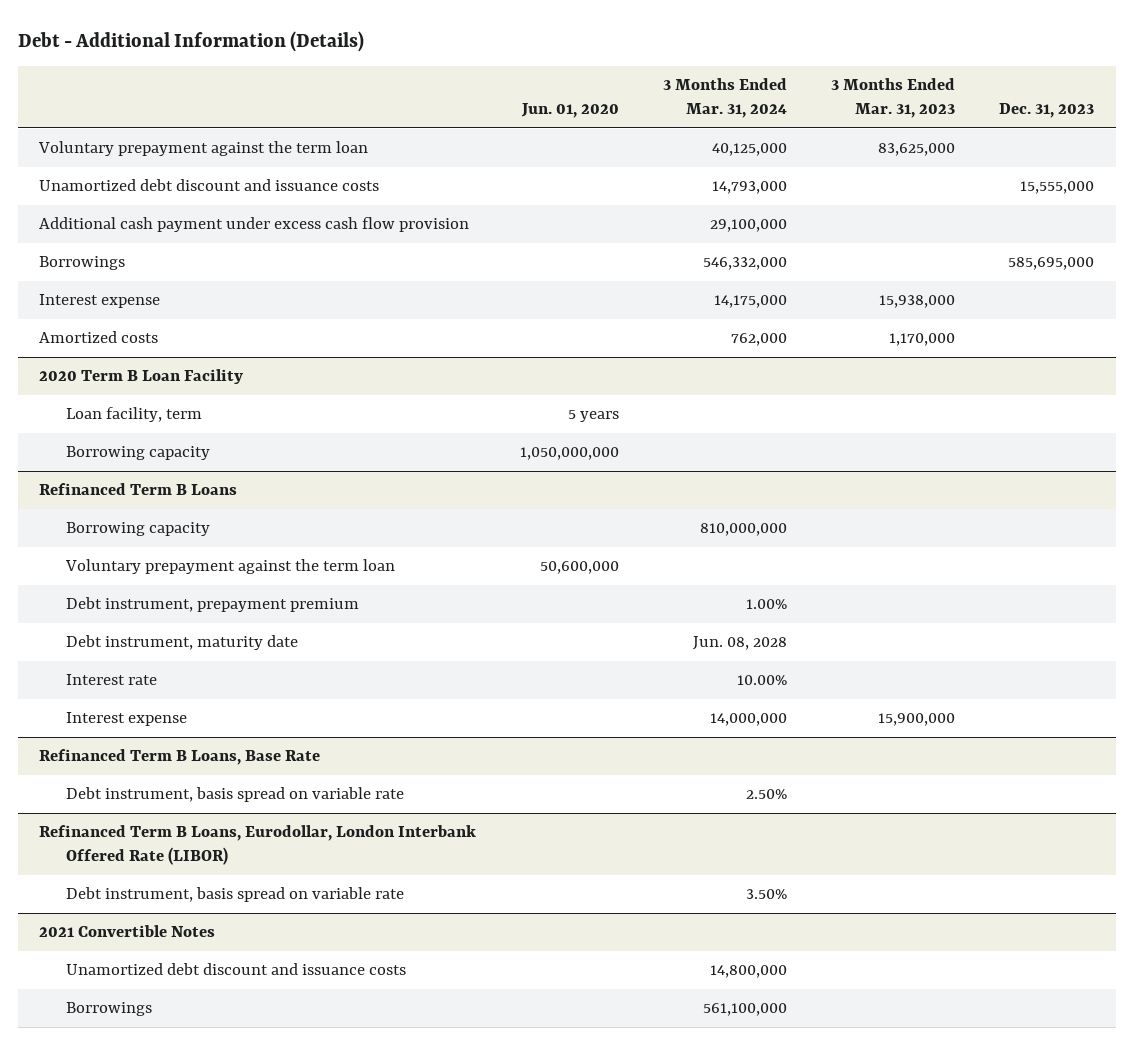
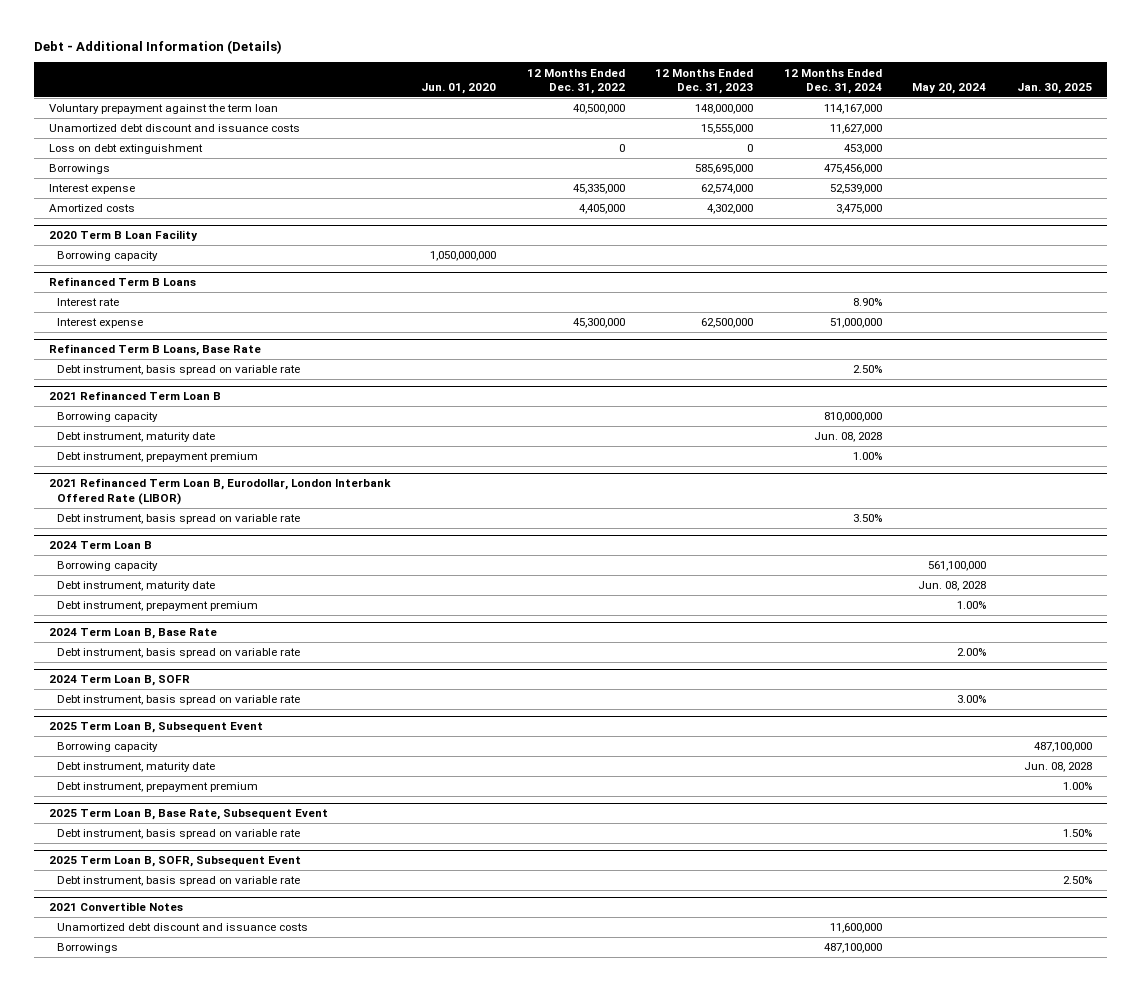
[663,78,788,119] 3 Months Ended Mar. 31, 2024 -> none
[830,78,955,119] 3 Months Ended Mar. 31, 2023 -> none
[998,103,1094,119] Dec. 31, 2023 -> none
none -> [526,68,625,94] 12 Months Ended Dec. 31, 2022
none -> [655,68,754,94] 12 Months Ended Dec. 31, 2023
none -> [783,68,882,94] 12 Months Ended Dec. 31, 2024
none -> [912,82,987,94] May 20, 2024
none -> [1016,82,1092,94] Jan. 30, 2025
[39,217,470,233] Additional cash payment under excess cash flow provision -> none
none -> [48,144,203,155] Loss on debt extinguishment
[66,407,203,423] Loan facility, term -> none
[66,522,211,537] Borrowing capacity -> none
[65,559,396,575] Voluntary prepayment against the term loan -> none
[66,597,360,613] Debt instrument, prepayment premium -> none
[66,635,299,651] Debt instrument, maturity date -> none
none -> [48,391,221,401] 2021 Refinanced Term Loan B
none -> [56,412,158,423] Borrowing capacity
none -> [56,432,215,443] Debt instrument, maturity date
none -> [56,452,258,463] Debt instrument, prepayment premium
[39,825,477,866] Refinanced Term B Loans, Eurodollar, London Interbank Offered Rate (LIBOR) -> [48,478,391,505] 2021 Refinanced Term Loan B, Eurodollar, London Interbank Offered Rate (LIBOR)
none -> [48,541,152,550] 2024 Term Loan B
none -> [56,561,158,572] Borrowing capacity
none -> [56,581,215,592] Debt instrument, maturity date
none -> [56,601,258,612] Debt instrument, prepayment premium
none -> [48,628,217,640] 2024 Term Loan B, Base Rate
none -> [56,648,300,659] Debt instrument, basis spread on variable rate
none -> [48,675,190,687] 2024 Term Loan B, SOFR
none -> [56,695,300,706] Debt instrument, basis spread on variable rate
none -> [48,722,263,734] 2025 Term Loan B, Subsequent Event
none -> [56,742,158,753] Borrowing capacity
none -> [56,762,215,773] Debt instrument, maturity date
none -> [56,782,258,793] Debt instrument, prepayment premium
none -> [48,809,328,821] 2025 Term Loan B, Base Rate, Subsequent Event
none -> [56,829,300,840] Debt instrument, basis spread on variable rate
none -> [48,856,301,868] 2025 Term Loan B, SOFR, Subsequent Event
none -> [56,876,300,887] Debt instrument, basis spread on variable rate

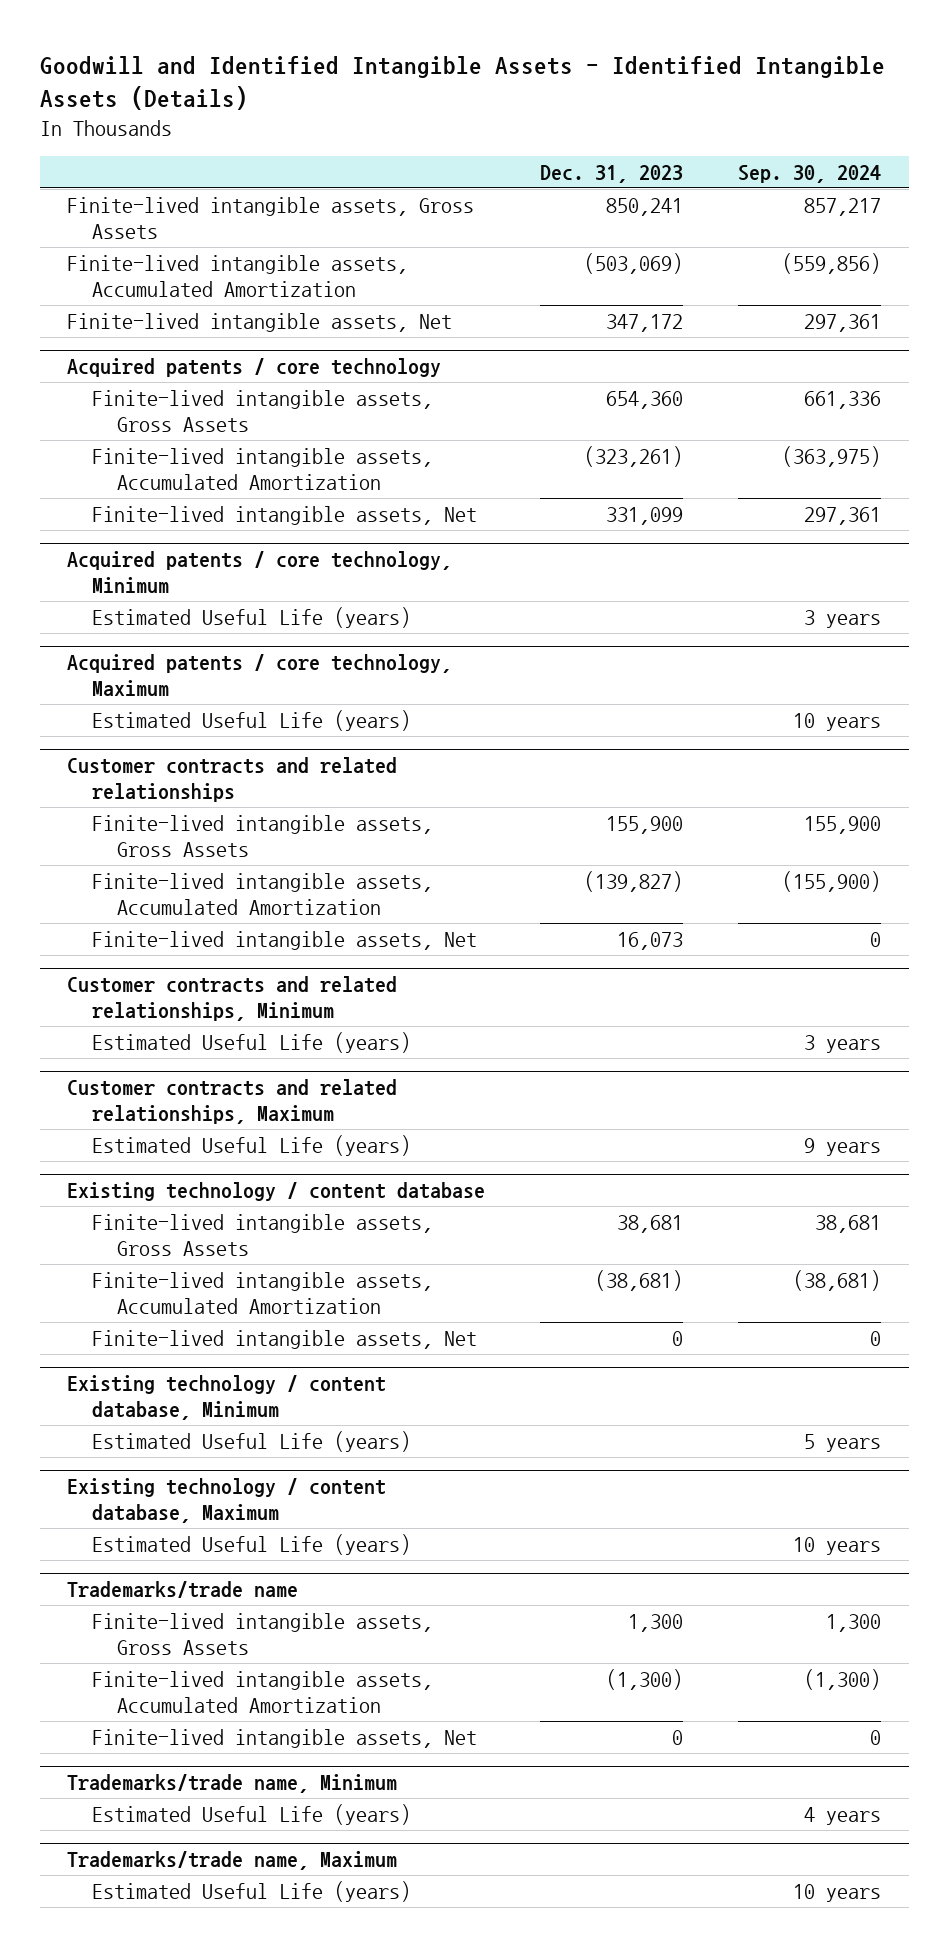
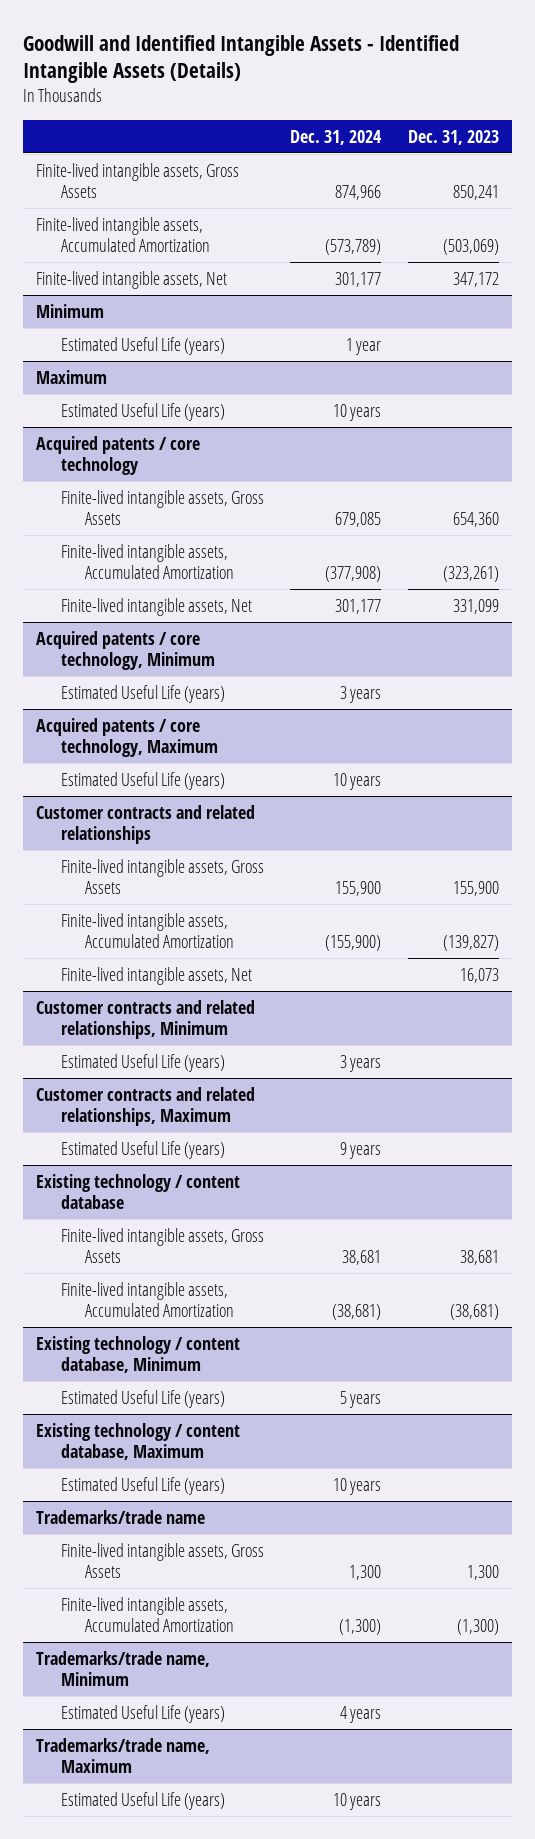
[738,164,882,183] Sep. 30, 2024 -> none
none -> [290,129,383,145] Dec. 31, 2024
none -> [36,303,105,318] Minimum
none -> [60,336,225,355] Estimated Useful Life (years)
none -> [36,369,108,384] Maximum
none -> [60,402,225,421] Estimated Useful Life (years)
[92,1329,478,1349] Finite-lived intangible assets, Net -> none
[92,1728,478,1748] Finite-lived intangible assets, Net -> none

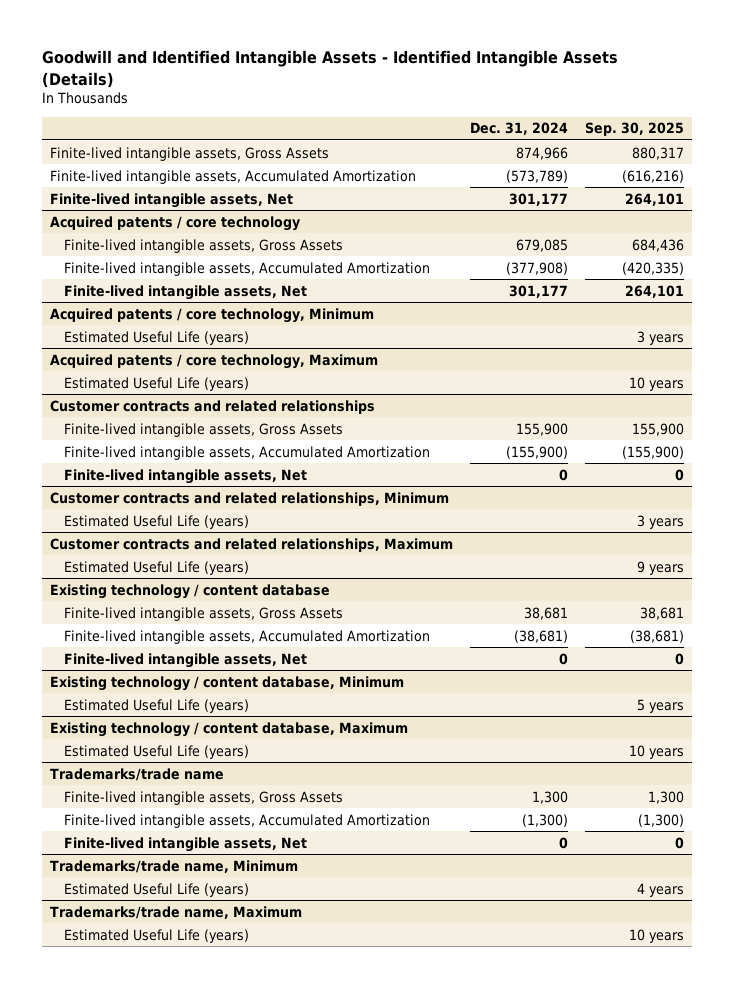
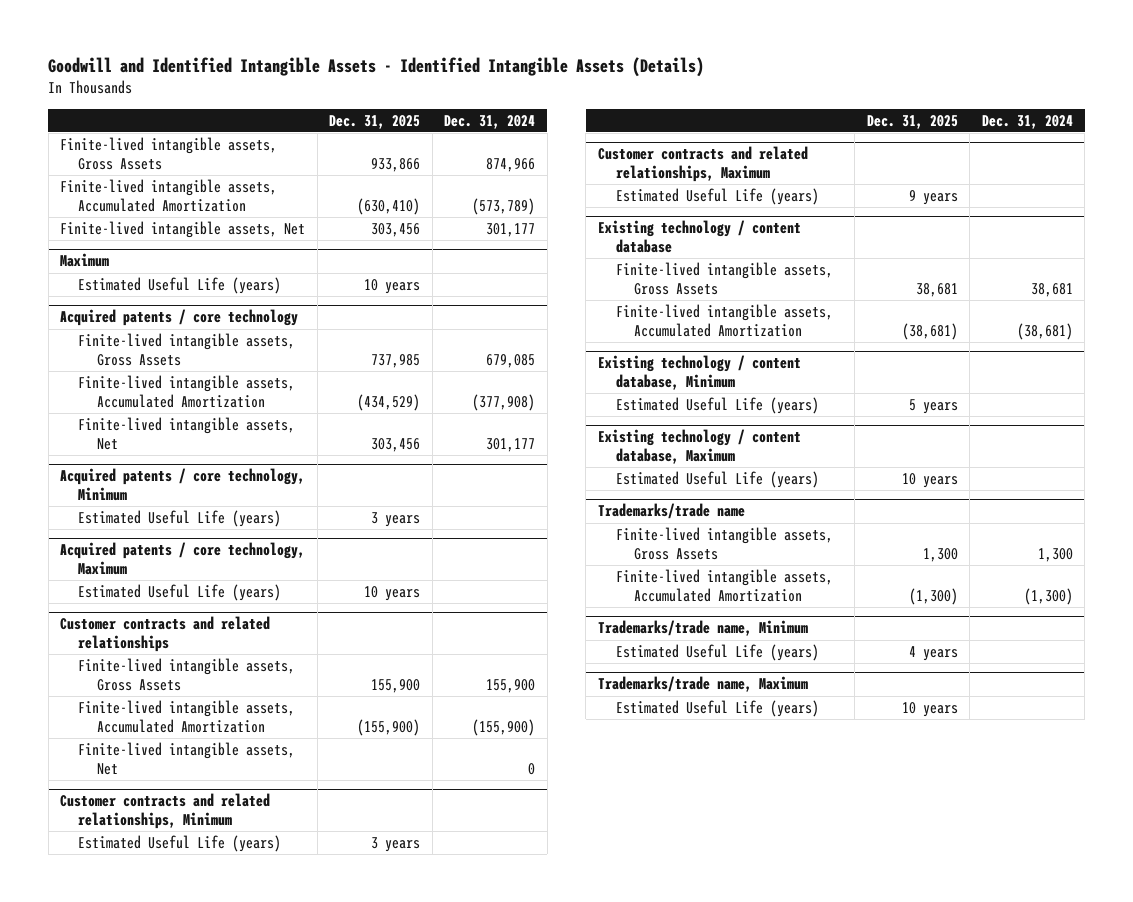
[584,122,684,137] Sep. 30, 2025 -> none
none -> [329,114,421,129] Dec. 31, 2025
none -> [60,253,110,268] Maximum
none -> [78,277,282,295] Estimated Useful Life (years)
[64,652,308,668] Finite-lived intangible assets, Net -> none
[64,836,308,852] Finite-lived intangible assets, Net -> none

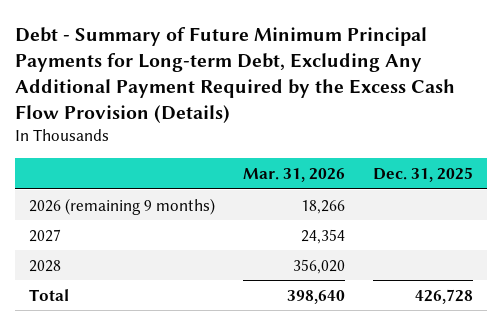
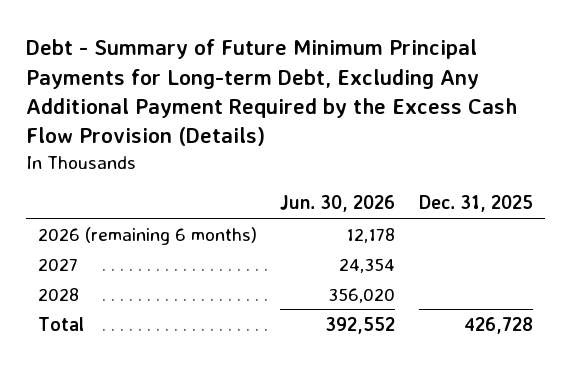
[242,167,345,182] Mar. 31, 2026 -> none
none -> [280,195,396,213] Jun. 30, 2026
[28,197,215,215] 2026 (remaining 9 months) -> [37,226,257,245] 2026 (remaining 6 months)

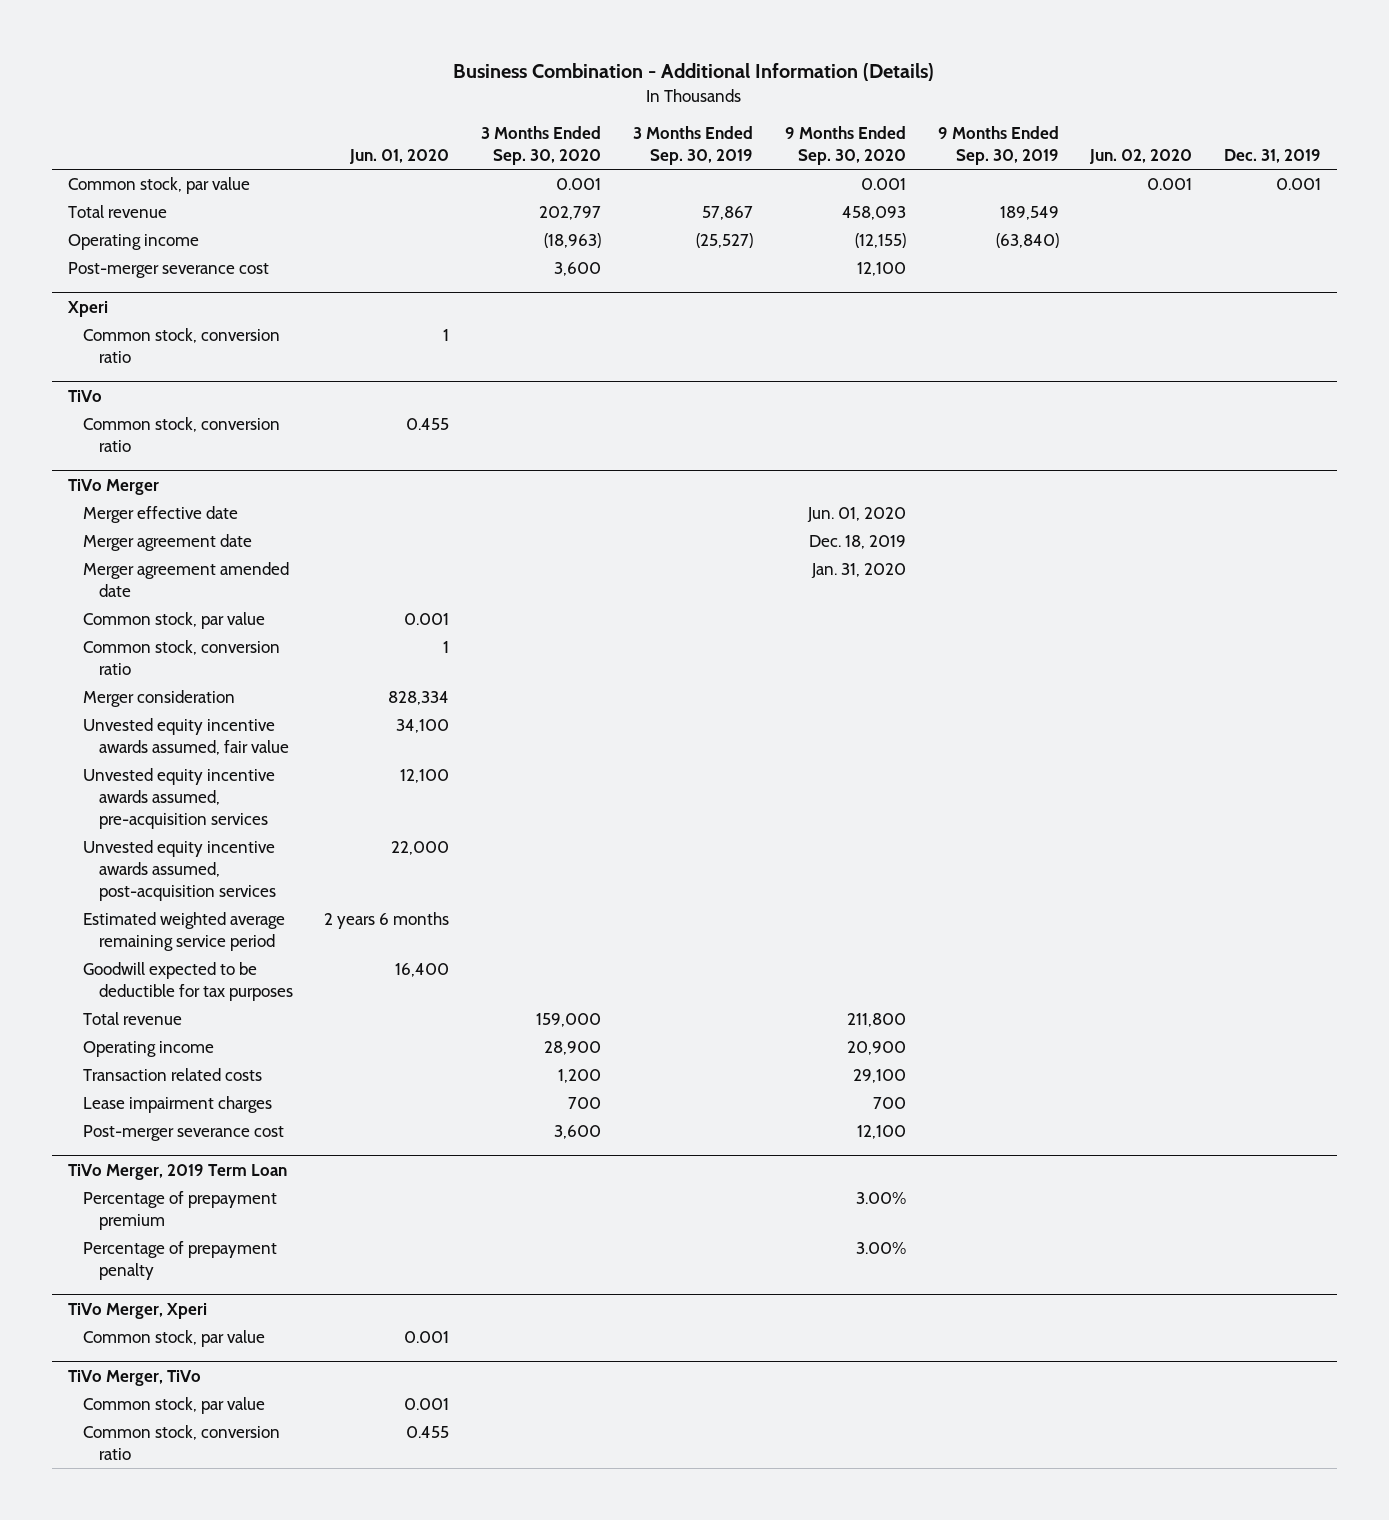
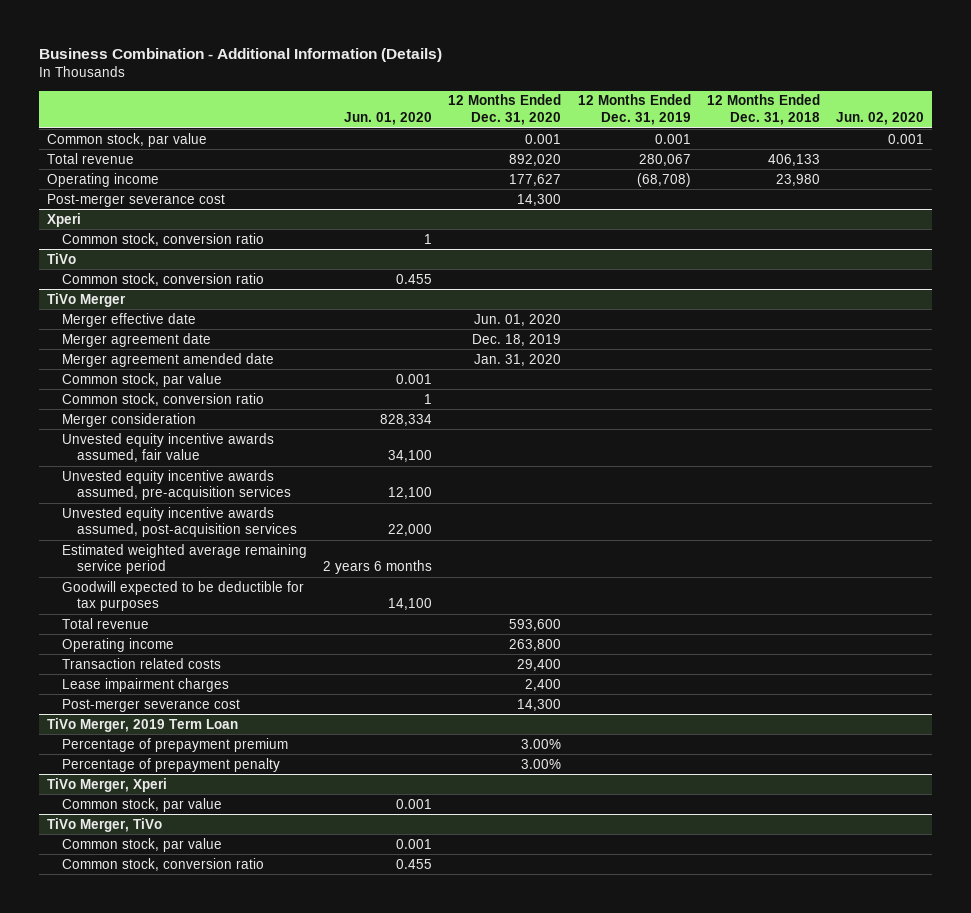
[481,126,602,165] 3 Months Ended Sep. 30, 2020 -> none
[633,126,754,165] 3 Months Ended Sep. 30, 2019 -> none
[784,126,906,165] 9 Months Ended Sep. 30, 2020 -> none
[937,126,1059,165] 9 Months Ended Sep. 30, 2019 -> none
[1224,148,1322,163] Dec. 31, 2019 -> none
none -> [448,94,562,126] 12 Months Ended Dec. 31, 2020
none -> [577,94,691,126] 12 Months Ended Dec. 31, 2019
none -> [706,94,820,126] 12 Months Ended Dec. 31, 2018
[395,963,450,978] 16,400 -> [388,598,433,611] 14,100

